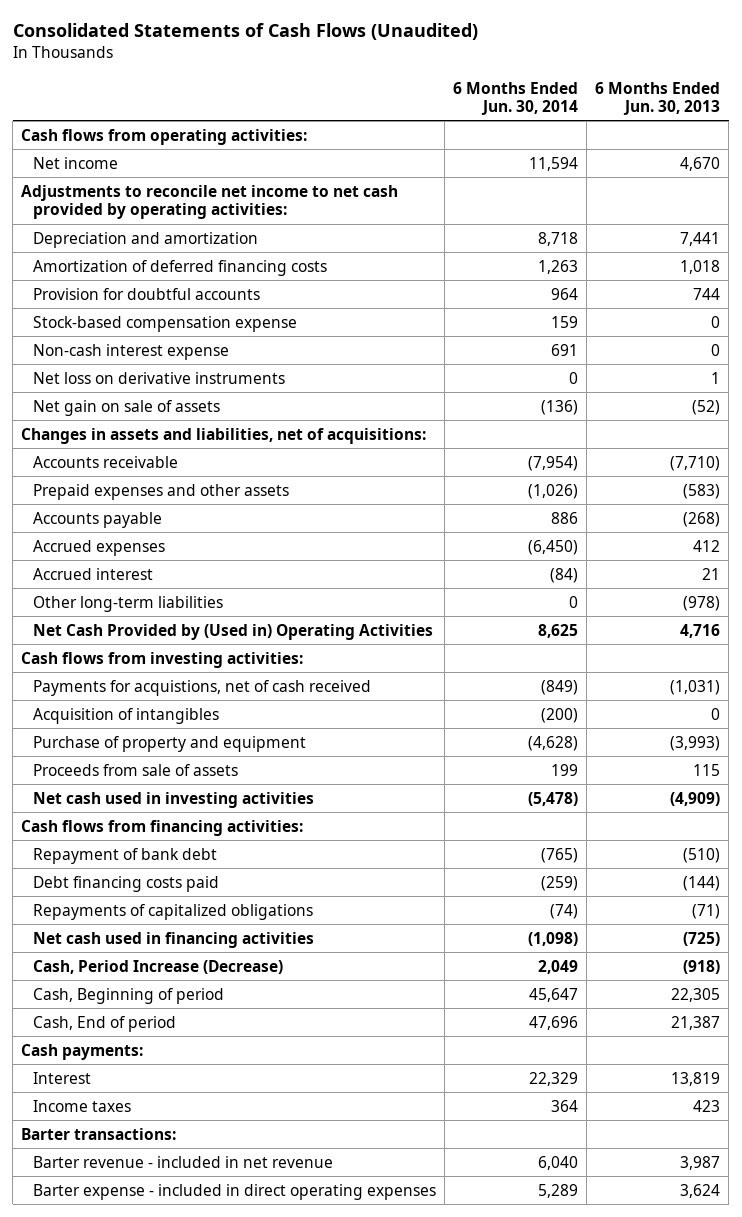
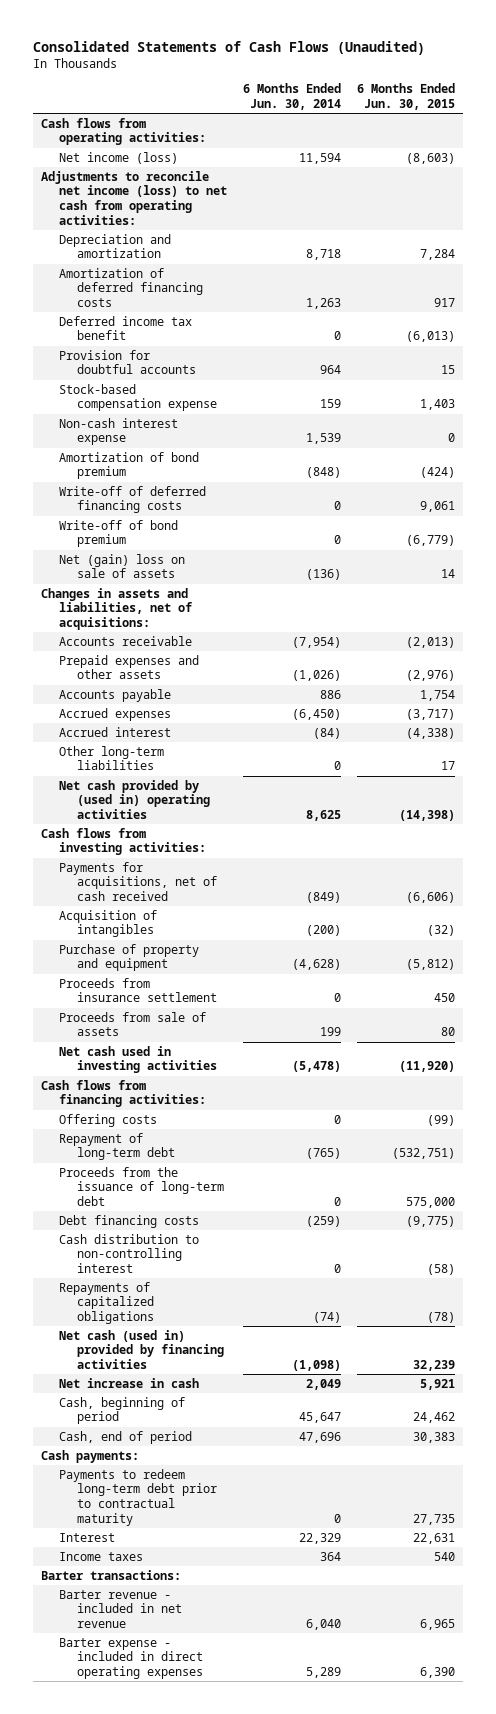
[595,81,721,115] 6 Months Ended Jun. 30, 2013 -> none
none -> [356,83,455,110] 6 Months Ended Jun. 30, 2015
[32,156,118,169] Net income -> [59,151,179,164] Net income (loss)
[21,184,399,220] Adjustments to reconcile net income to net cash provided by operating activities: -> [41,170,228,225] Adjustments to reconcile net income (loss) to net cash from operating activities:
none -> [59,315,193,341] Deferred income tax benefit
[32,371,285,384] Net loss on derivative instruments -> none
[550,343,578,356] 691 -> [305,433,341,445] 1,539
none -> [59,451,200,480] Amortization of bond premium
none -> [59,485,207,514] Write-off of deferred financing costs
none -> [59,519,179,548] Write-off of bond premium
[32,399,220,416] Net gain on sale of assets -> [59,553,186,579] Net (gain) loss on sale of assets
[32,623,433,640] Net Cash Provided by (Used in) Operating Activities -> [59,779,211,820] Net cash provided by (used in) operating activities
[32,679,371,696] Payments for acquistions, net of cash received -> [59,861,218,902] Payments for acquisitions, net of cash received
none -> [59,977,218,1003] Proceeds from insurance settlement
none -> [59,1113,158,1127] Offering costs
[32,847,217,864] Repayment of bank debt -> [59,1132,176,1161] Repayment of long-term debt
none -> [59,1166,225,1207] Proceeds from the issuance of long-term debt
[32,875,219,892] Debt financing costs paid -> [59,1214,200,1228] Debt financing costs
none -> [59,1233,200,1274] Cash distribution to non-controlling interest
[32,931,314,948] Net cash used in financing activities -> [59,1329,225,1370] Net cash (used in) provided by financing activities
[32,959,283,974] Cash, Period Increase (Decrease) -> [59,1377,200,1388] Net increase in cash
[32,987,224,1004] Cash, Beginning of period -> [59,1396,186,1425] Cash, beginning of period
[32,1015,176,1032] Cash, End of period -> [59,1430,193,1444] Cash, end of period
none -> [59,1468,218,1526] Payments to redeem long-term debt prior to contractual maturity

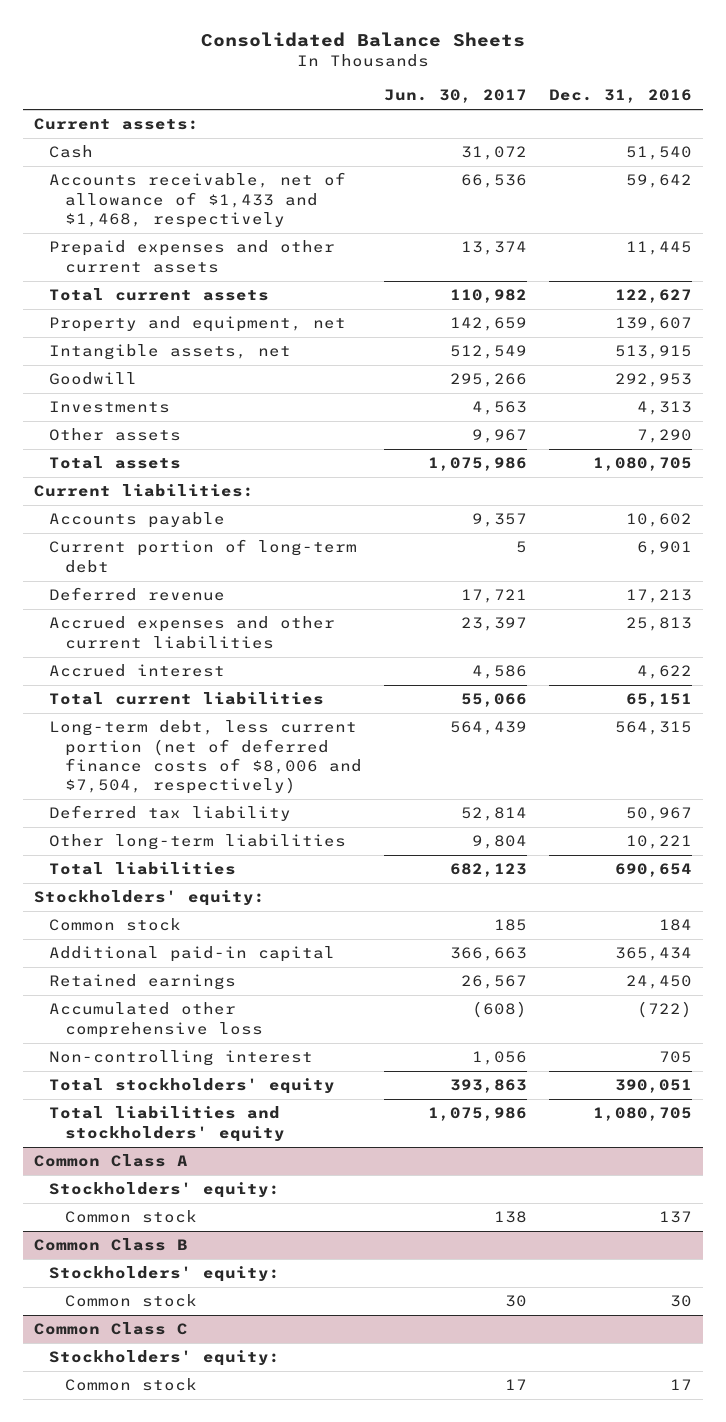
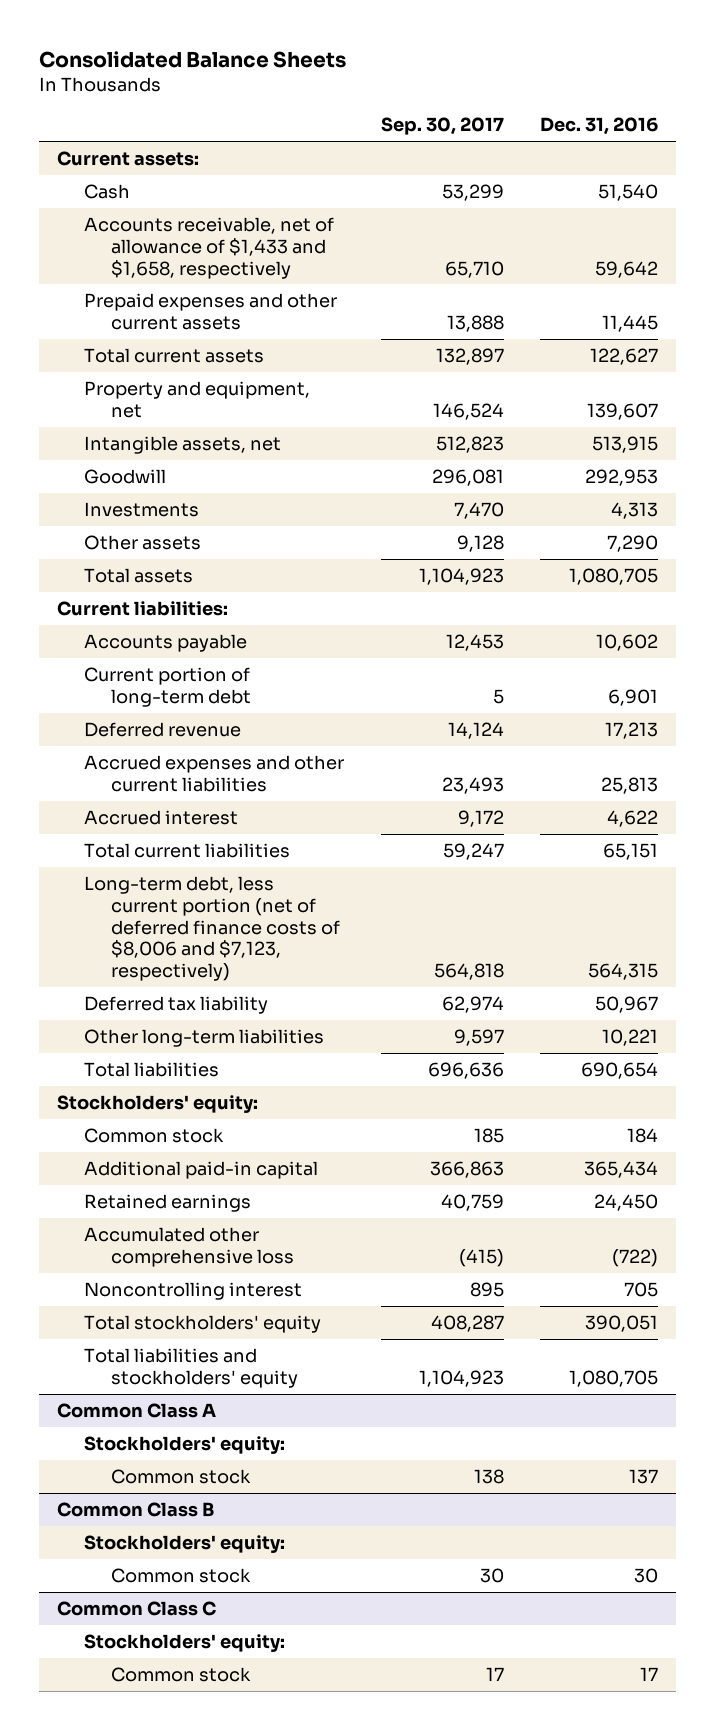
[383,89,527,104] Jun. 30, 2017 -> none
none -> [380,117,504,136] Sep. 30, 2017
[49,172,347,228] Accounts receivable, net of allowance of $1,433 and $1,468, respectively -> [84,216,335,279] Accounts receivable, net of allowance of $1,433 and $1,658, respectively
[49,720,362,795] Long-term debt, less current portion (net of deferred finance costs of $8,006 and $7,504, respectively) -> [84,875,341,982] Long-term debt, less current portion (net of deferred finance costs of $8,006 and $7,123, respectively)
[49,1050,314,1067] Non-controlling interest -> [84,1281,303,1300] Noncontrolling interest

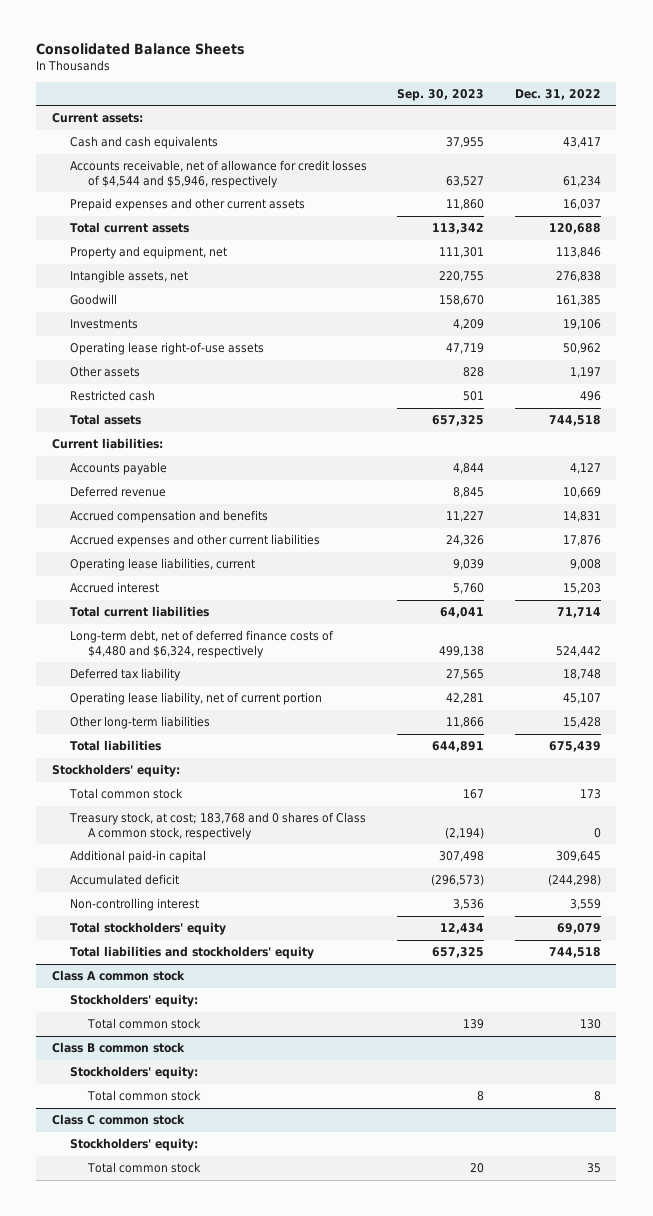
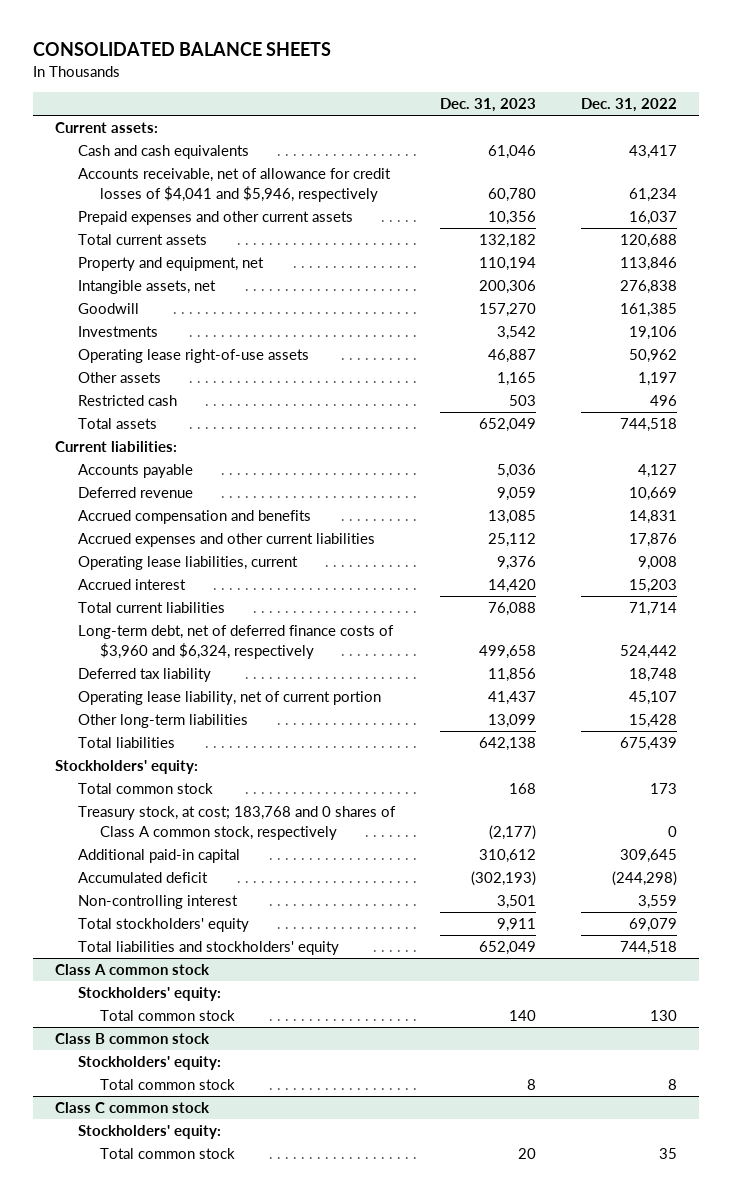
[36,43,246,56] Consolidated Balance Sheets -> [32,42,331,57] CONSOLIDATED BALANCE SHEETS
[397,88,485,101] Sep. 30, 2023 -> none
none -> [439,98,536,113] Dec. 31, 2023
[69,160,367,188] Accounts receivable, net of allowance for credit losses of $4,544 and $5,946, respectively -> [77,168,391,202] Accounts receivable, net of allowance for credit losses of $4,041 and $5,946, respectively
[69,630,334,658] Long-term debt, net of deferred finance costs of $4,480 and $6,324, respectively -> [77,625,394,659] Long-term debt, net of deferred finance costs of $3,960 and $6,324, respectively

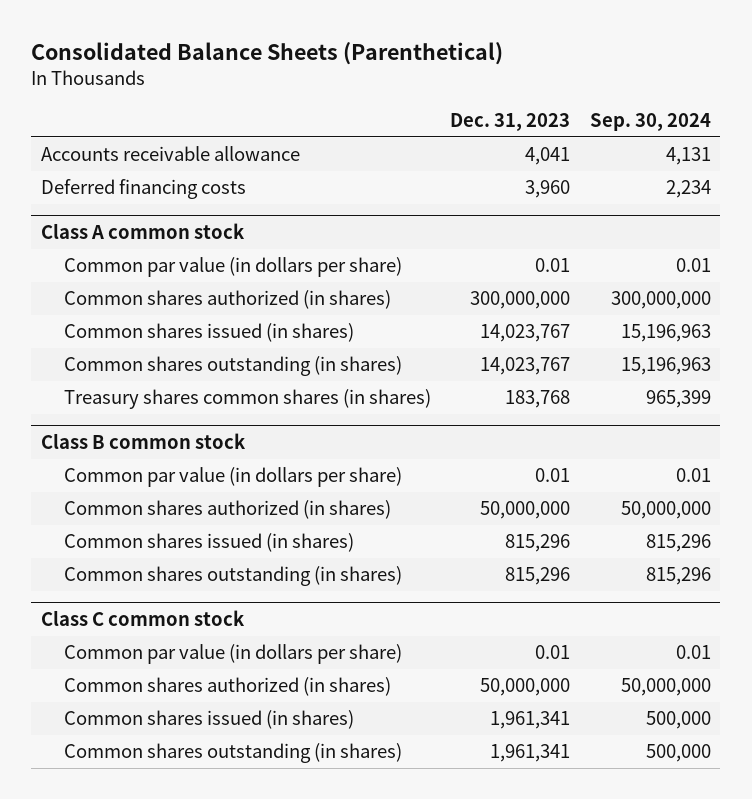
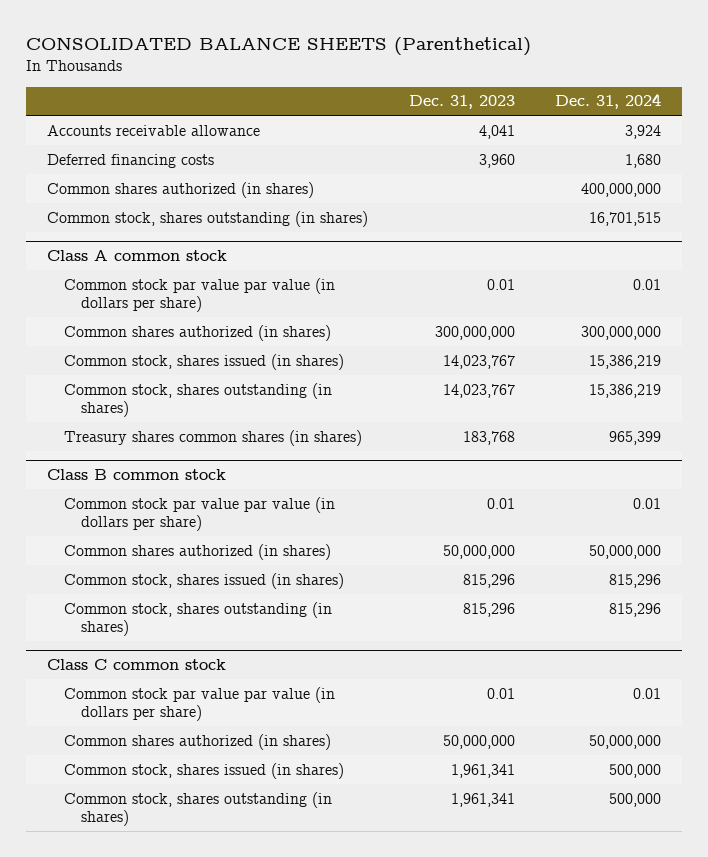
[31,41,504,65] Consolidated Balance Sheets (Parenthetical) -> [26,37,532,57] CONSOLIDATED BALANCE SHEETS (Parenthetical)
[589,112,711,131] Sep. 30, 2024 -> none
none -> [555,93,662,110] Dec. 31, 2024
none -> [46,181,314,198] Common shares authorized (in shares)
none -> [46,210,368,227] Common stock, shares outstanding (in shares)
[64,257,403,278] Common par value (in dollars per share) -> [63,277,335,312] Common stock par value par value (in dollars per share)
[64,323,355,343] Common shares issued (in shares) -> [63,353,344,370] Common stock, shares issued (in shares)
[64,356,403,377] Common shares outstanding (in shares) -> [63,382,332,417] Common stock, shares outstanding (in shares)
[64,467,403,488] Common par value (in dollars per share) -> [63,496,335,531] Common stock par value par value (in dollars per share)
[64,533,355,553] Common shares issued (in shares) -> [63,572,344,589] Common stock, shares issued (in shares)
[64,566,403,587] Common shares outstanding (in shares) -> [63,601,332,636] Common stock, shares outstanding (in shares)
[64,644,403,665] Common par value (in dollars per share) -> [63,686,335,721] Common stock par value par value (in dollars per share)
[64,710,355,730] Common shares issued (in shares) -> [63,762,344,779] Common stock, shares issued (in shares)
[64,743,403,764] Common shares outstanding (in shares) -> [63,791,332,826] Common stock, shares outstanding (in shares)

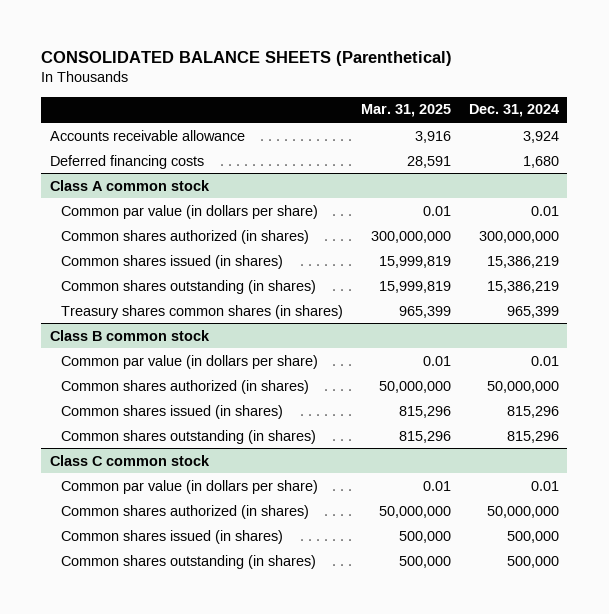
[408,95,515,110] Dec. 31, 2023 -> none
none -> [361,104,452,118] Mar. 31, 2025
[46,181,314,198] Common shares authorized (in shares) -> none
[46,210,368,227] Common stock, shares outstanding (in shares) -> none
[63,277,335,312] Common stock par value par value (in dollars per share) -> [61,204,319,219] Common par value (in dollars per share)
[63,353,344,370] Common stock, shares issued (in shares) -> [61,254,284,269] Common shares issued (in shares)
[63,382,332,417] Common stock, shares outstanding (in shares) -> [61,279,317,294] Common shares outstanding (in shares)
[63,496,335,531] Common stock par value par value (in dollars per share) -> [61,354,319,369] Common par value (in dollars per share)
[63,572,344,589] Common stock, shares issued (in shares) -> [61,404,284,419] Common shares issued (in shares)
[63,601,332,636] Common stock, shares outstanding (in shares) -> [61,429,317,444] Common shares outstanding (in shares)
[63,686,335,721] Common stock par value par value (in dollars per share) -> [61,479,319,494] Common par value (in dollars per share)
[63,762,344,779] Common stock, shares issued (in shares) -> [61,529,284,544] Common shares issued (in shares)
[63,791,332,826] Common stock, shares outstanding (in shares) -> [61,554,317,569] Common shares outstanding (in shares)

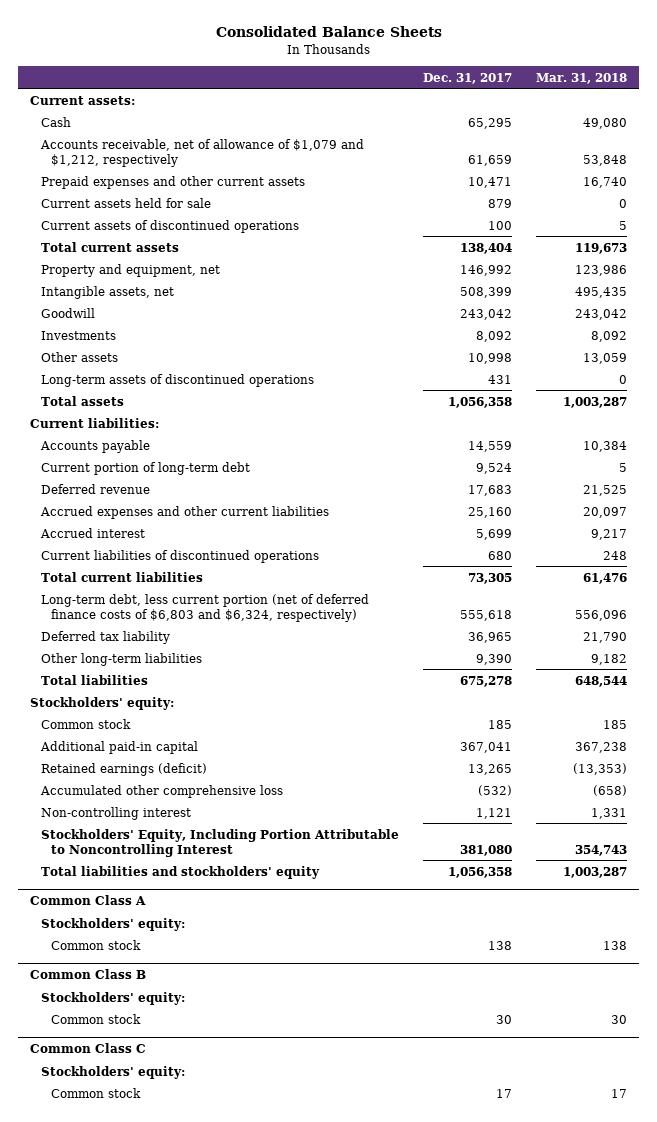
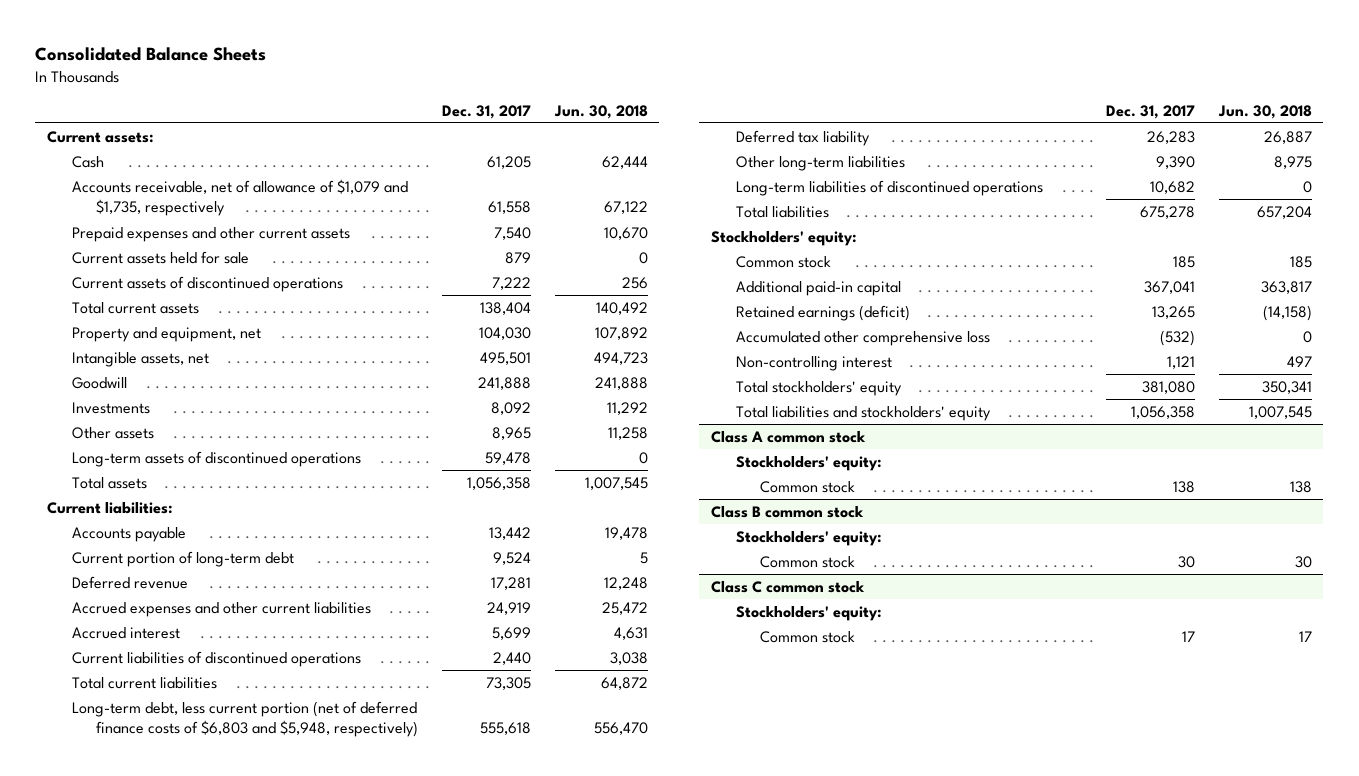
[535,72,627,84] Mar. 31, 2018 -> none
none -> [553,104,648,119] Jun. 30, 2018
[467,117,512,129] 65,295 -> [486,155,531,169] 61,205
[39,138,364,167] Accounts receivable, net of allowance of $1,079 and $1,212, respectively -> [71,178,408,217] Accounts receivable, net of allowance of $1,079 and $1,735, respectively
[467,154,512,166] 61,659 -> [487,201,531,215] 61,558
[467,176,512,188] 10,471 -> [493,226,531,240] 7,540
[487,220,512,230] 100 -> [491,276,531,290] 7,222
[459,264,512,276] 146,992 -> [478,326,531,340] 104,030
[459,286,512,298] 508,399 -> [479,351,531,365] 495,501
[459,308,512,320] 243,042 -> [477,376,531,390] 241,888
[467,352,512,364] 10,998 -> [491,426,531,440] 8,965
[487,374,512,384] 431 -> [484,451,531,465] 59,478
[467,440,512,452] 14,559 -> [488,526,531,540] 13,442
[467,484,512,496] 17,683 -> [490,576,531,590] 17,281
[467,506,512,518] 25,160 -> [486,601,531,615] 24,919
[487,550,512,560] 680 -> [492,651,531,665] 2,440
[40,593,369,622] Long-term debt, less current portion (net of deferred finance costs of $6,803 and $6,324, respectively) -> [71,700,419,738] Long-term debt, less current portion (net of deferred finance costs of $6,803 and $5,948, respectively)
[467,631,512,643] 36,965 -> [1146,130,1195,144] 26,283
none -> [735,179,1043,196] Long-term liabilities of discontinued operations
[40,828,399,857] Stockholders' Equity, Including Portion Attributable to Noncontrolling Interest -> [735,380,902,396] Total stockholders' equity
[30,895,147,906] Common Class A -> [711,430,867,443] Class A common stock
[30,969,147,980] Common Class B -> [711,505,865,518] Class B common stock
[30,1043,147,1054] Common Class C -> [711,580,866,593] Class C common stock

